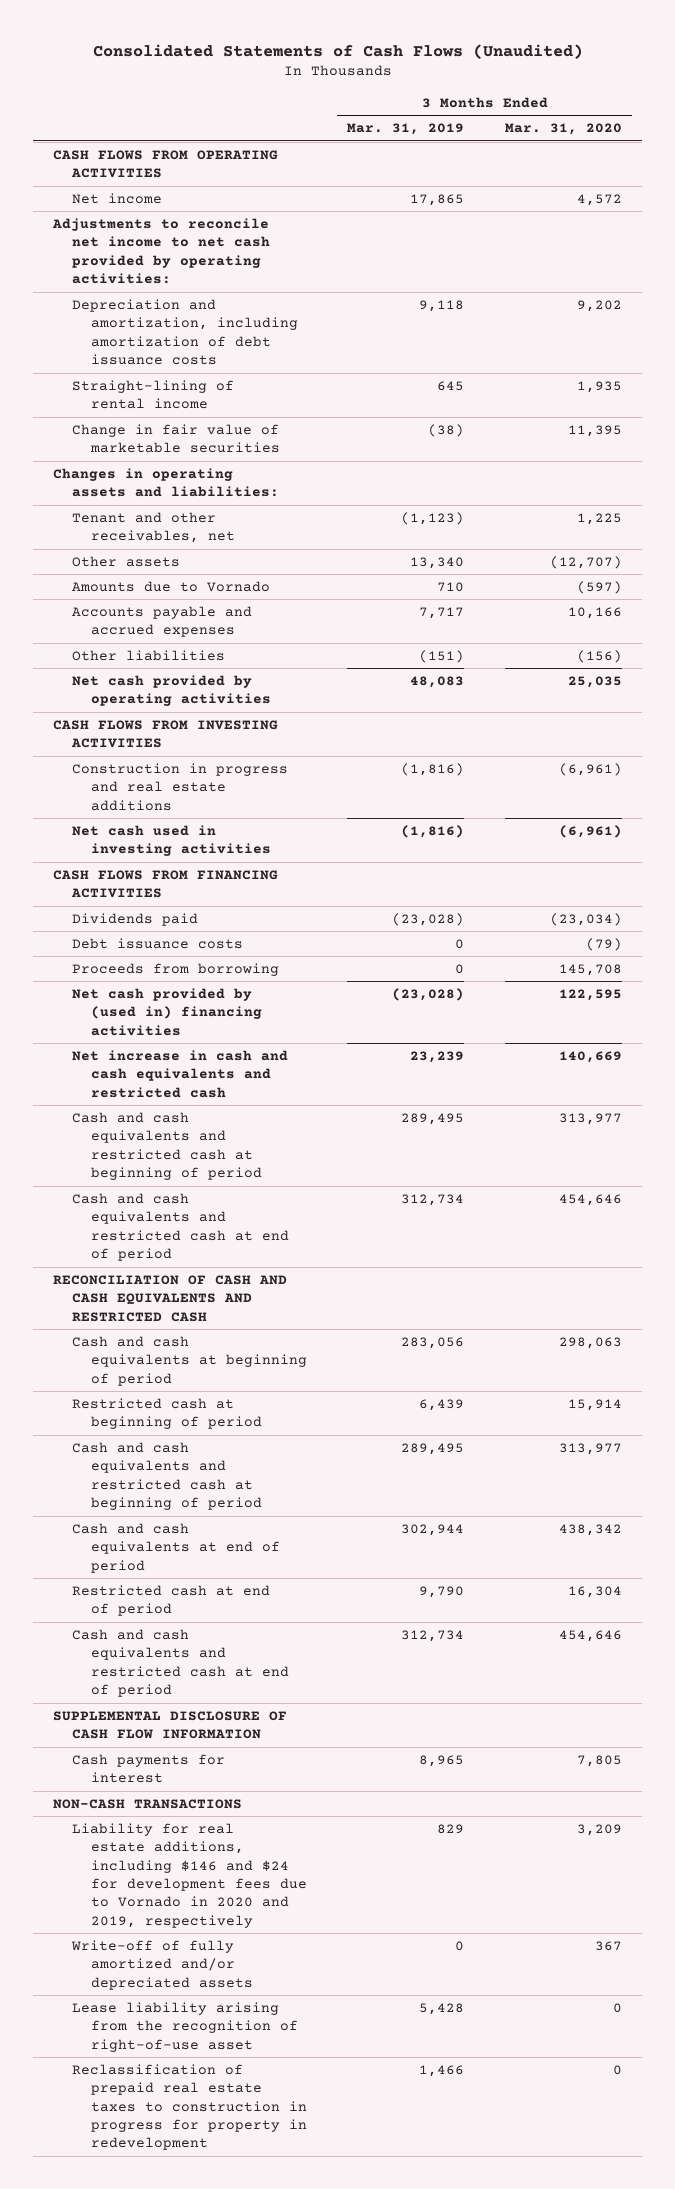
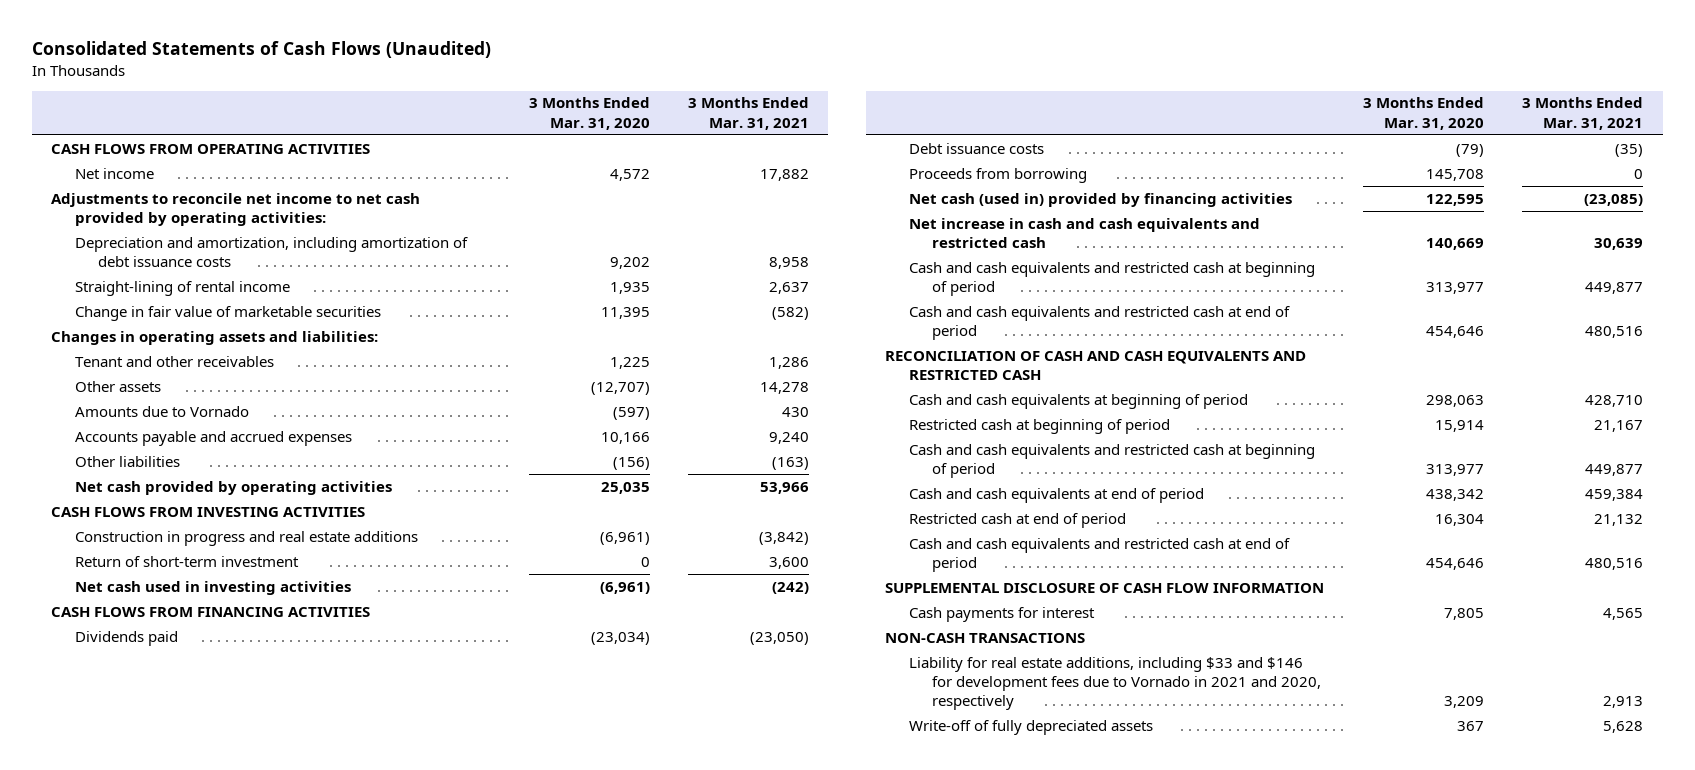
[347,123,465,136] Mar. 31, 2019 -> none
none -> [688,97,810,130] 3 Months Ended Mar. 31, 2021
[72,511,236,544] Tenant and other receivables, net -> [74,355,274,367] Tenant and other receivables
none -> [74,555,299,567] Return of short-term investment
[72,987,263,1036] Net cash provided by (used in) financing activities -> [908,192,1292,207] Net cash (used in) provided by financing activities
[72,2001,299,2052] Lease liability arising from the recognition of right-of-use asset -> none
[72,2063,308,2151] Reclassification of prepaid real estate taxes to construction in progress for property in redevelopment -> none
[72,1822,308,1928] Liability for real estate additions, including $146 and $24 for development fees due to Vornado in 2020 and 2019, respectively -> [908,656,1322,711] Liability for real estate additions, including $33 and $146 for development fees due to Vornado in 2021 and 2020, respectively
[71,1939,254,1990] Write-off of fully amortized and/or depreciated assets -> [908,719,1153,735] Write-off of fully depreciated assets

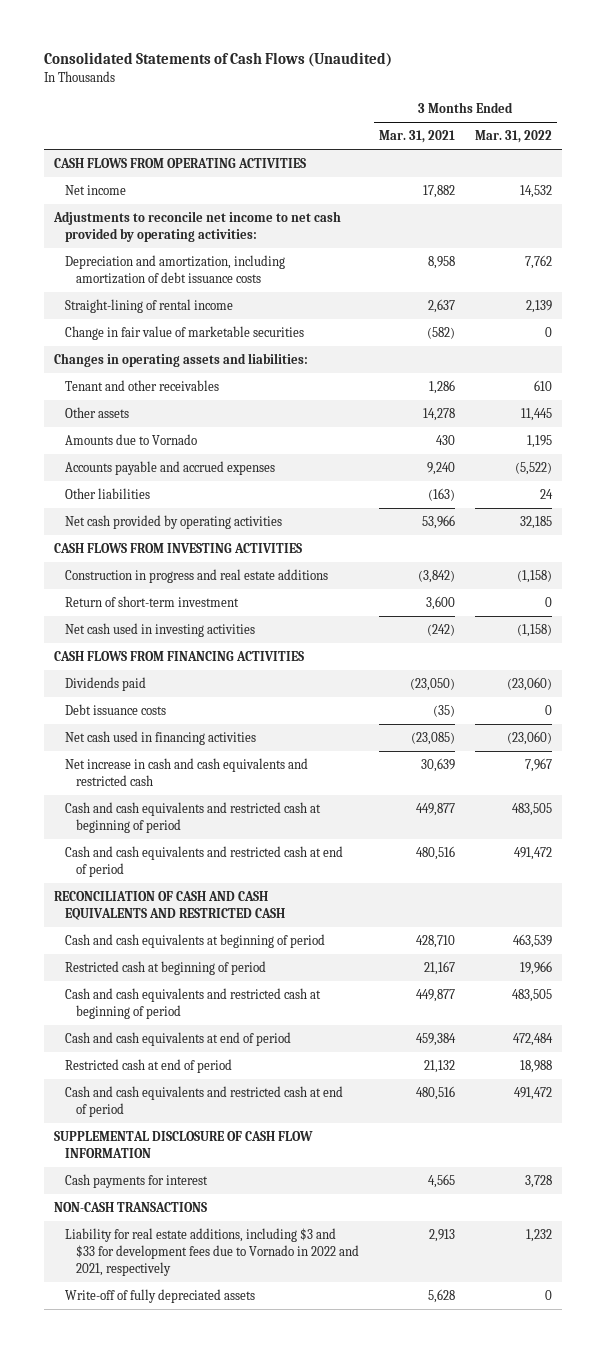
[528,97,650,130] 3 Months Ended Mar. 31, 2020 -> none
none -> [474,130,552,144] Mar. 31, 2022
[908,167,1087,183] Proceeds from borrowing -> none
[908,192,1292,207] Net cash (used in) provided by financing activities -> [64,731,256,746] Net cash used in financing activities
[908,656,1322,711] Liability for real estate additions, including $33 and $146 for development fees due to Vornado in 2021 and 2020, respectively -> [64,1228,359,1276] Liability for real estate additions, including $3 and $33 for development fees due to Vornado in 2022 and 2021, respectively

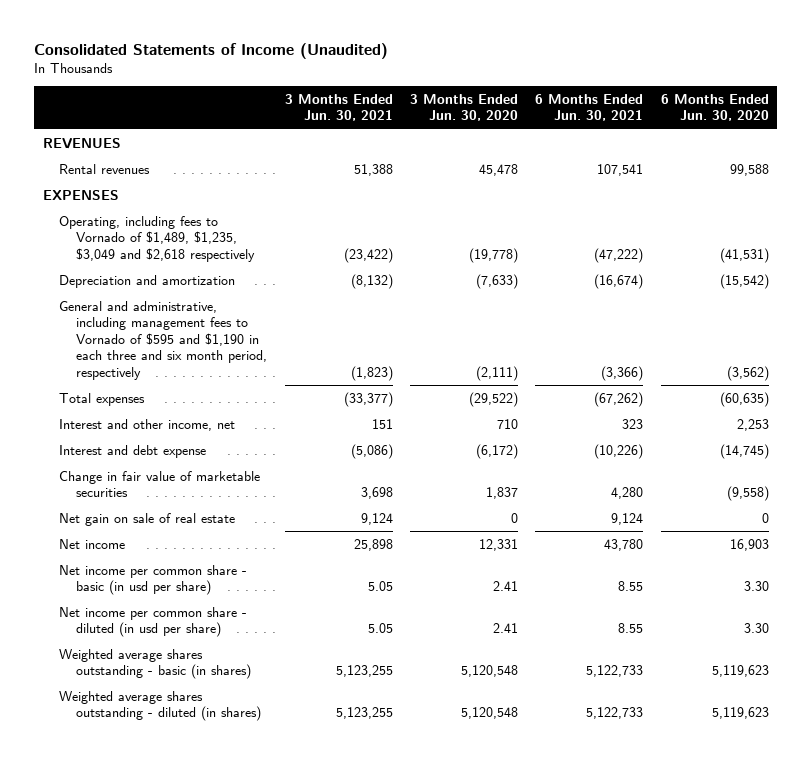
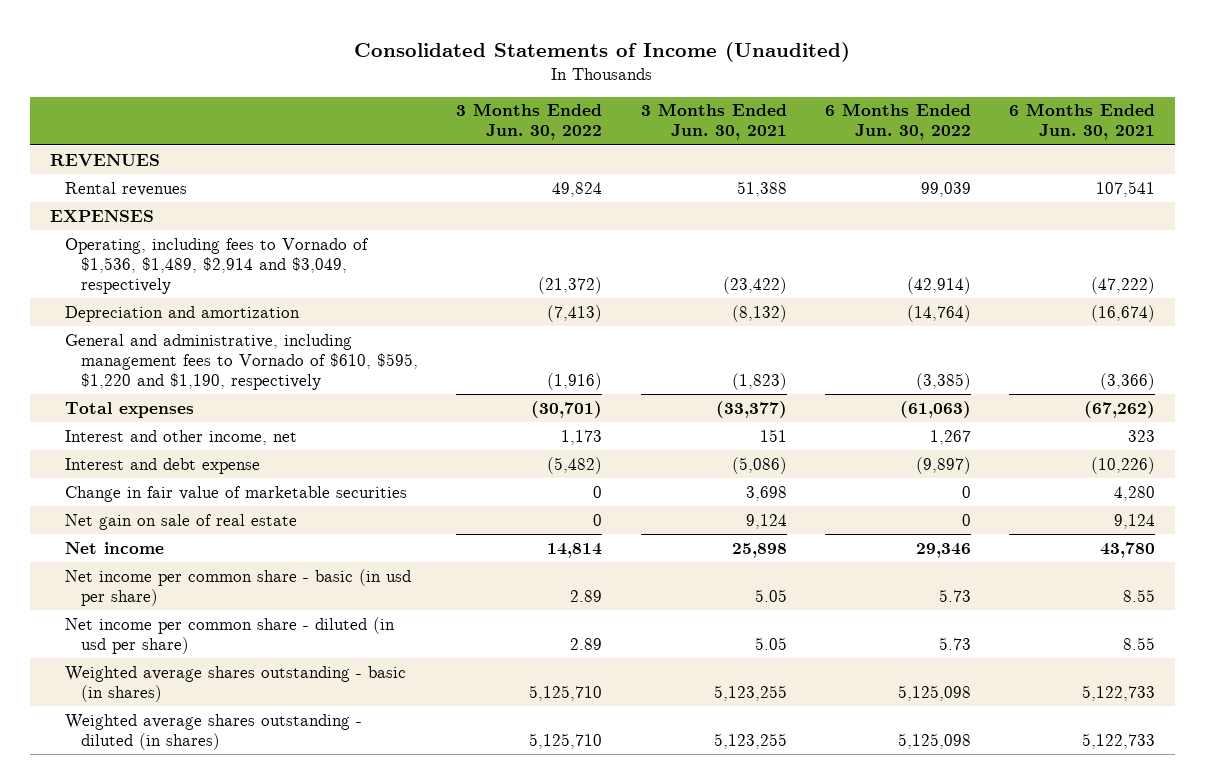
[409,93,518,122] 3 Months Ended Jun. 30, 2020 -> none
[660,93,769,122] 6 Months Ended Jun. 30, 2020 -> none
none -> [456,103,603,141] 3 Months Ended Jun. 30, 2022
none -> [824,103,971,141] 6 Months Ended Jun. 30, 2022
[59,215,256,262] Operating, including fees to Vornado of $1,489, $1,235, $3,049 and $2,618 respectively -> [65,237,370,294] Operating, including fees to Vornado of $1,536, $1,489, $2,914 and $3,049, respectively
[59,300,268,380] General and administrative, including management fees to Vornado of $595 and $1,190 in each three and six month period, respectively -> [65,333,418,390] General and administrative, including management fees to Vornado of $610, $595, $1,220 and $1,190, respectively

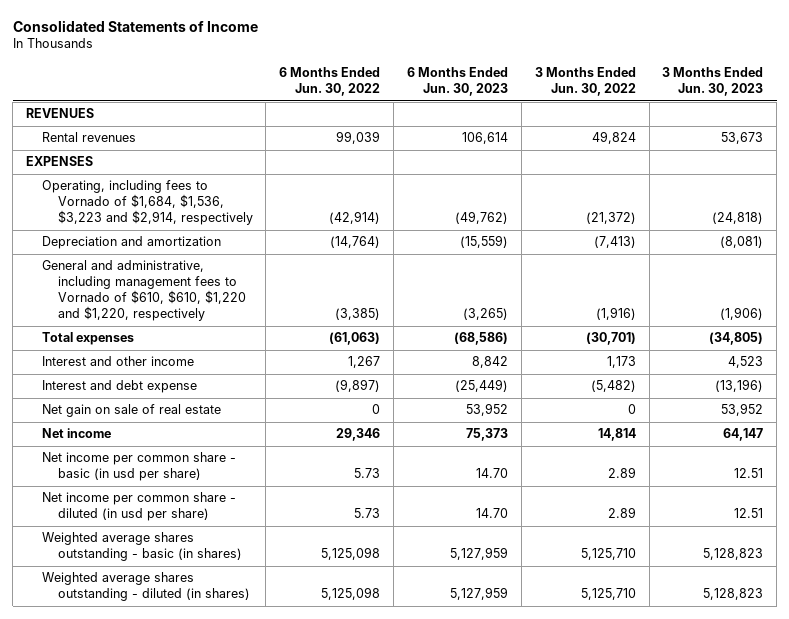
[354,41,851,62] Consolidated Statements of Income (Unaudited) -> [12,19,258,32] Consolidated Statements of Income
[640,103,787,141] 3 Months Ended Jun. 30, 2021 -> none
[1009,103,1156,141] 6 Months Ended Jun. 30, 2021 -> none
none -> [406,67,508,97] 6 Months Ended Jun. 30, 2023
none -> [662,67,764,97] 3 Months Ended Jun. 30, 2023
[65,237,370,294] Operating, including fees to Vornado of $1,536, $1,489, $2,914 and $3,049, respectively -> [41,180,253,226] Operating, including fees to Vornado of $1,684, $1,536, $3,223 and $2,914, respectively
[65,333,418,390] General and administrative, including management fees to Vornado of $610, $595, $1,220 and $1,190, respectively -> [41,260,246,322] General and administrative, including management fees to Vornado of $610, $610, $1,220 and $1,220, respectively
[65,429,298,445] Interest and other income, net -> [41,356,194,367] Interest and other income
[65,485,408,502] Change in fair value of marketable securities -> none

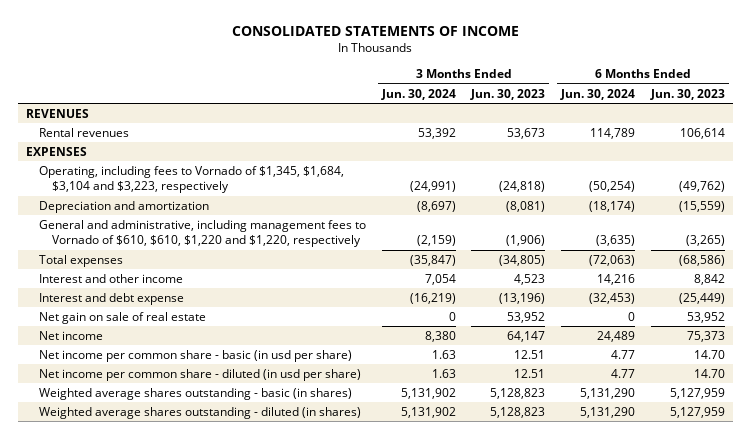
[12,19,258,32] Consolidated Statements of Income -> [232,26,520,37] CONSOLIDATED STATEMENTS OF INCOME
[279,67,381,97] 6 Months Ended Jun. 30, 2022 -> none
[534,67,636,97] 3 Months Ended Jun. 30, 2022 -> none
none -> [380,88,456,100] Jun. 30, 2024
none -> [560,88,636,100] Jun. 30, 2024
[41,180,253,226] Operating, including fees to Vornado of $1,684, $1,536, $3,223 and $2,914, respectively -> [38,165,344,194] Operating, including fees to Vornado of $1,345, $1,684, $3,104 and $3,223, respectively

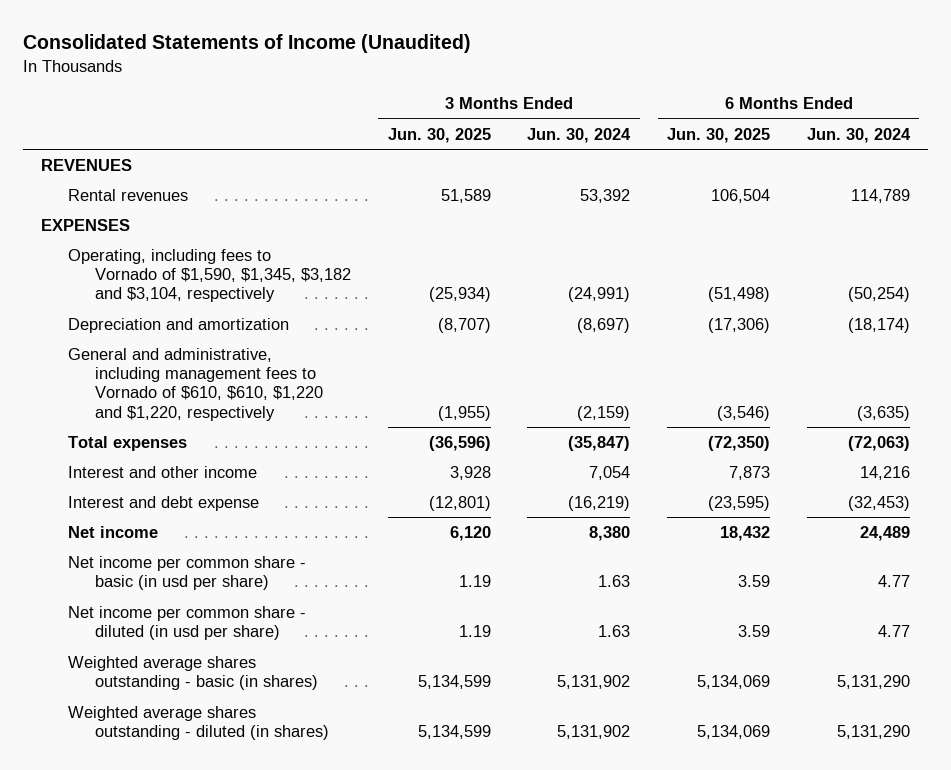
[232,26,520,37] CONSOLIDATED STATEMENTS OF INCOME -> [22,33,471,53] Consolidated Statements of Income (Unaudited)
[470,88,546,100] Jun. 30, 2023 -> none
[649,88,725,100] Jun. 30, 2023 -> none
none -> [387,127,491,143] Jun. 30, 2025
none -> [667,127,771,143] Jun. 30, 2025
[38,165,344,194] Operating, including fees to Vornado of $1,345, $1,684, $3,104 and $3,223, respectively -> [68,248,351,303] Operating, including fees to Vornado of $1,590, $1,345, $3,182 and $3,104, respectively
[38,311,206,324] Net gain on sale of real estate -> none

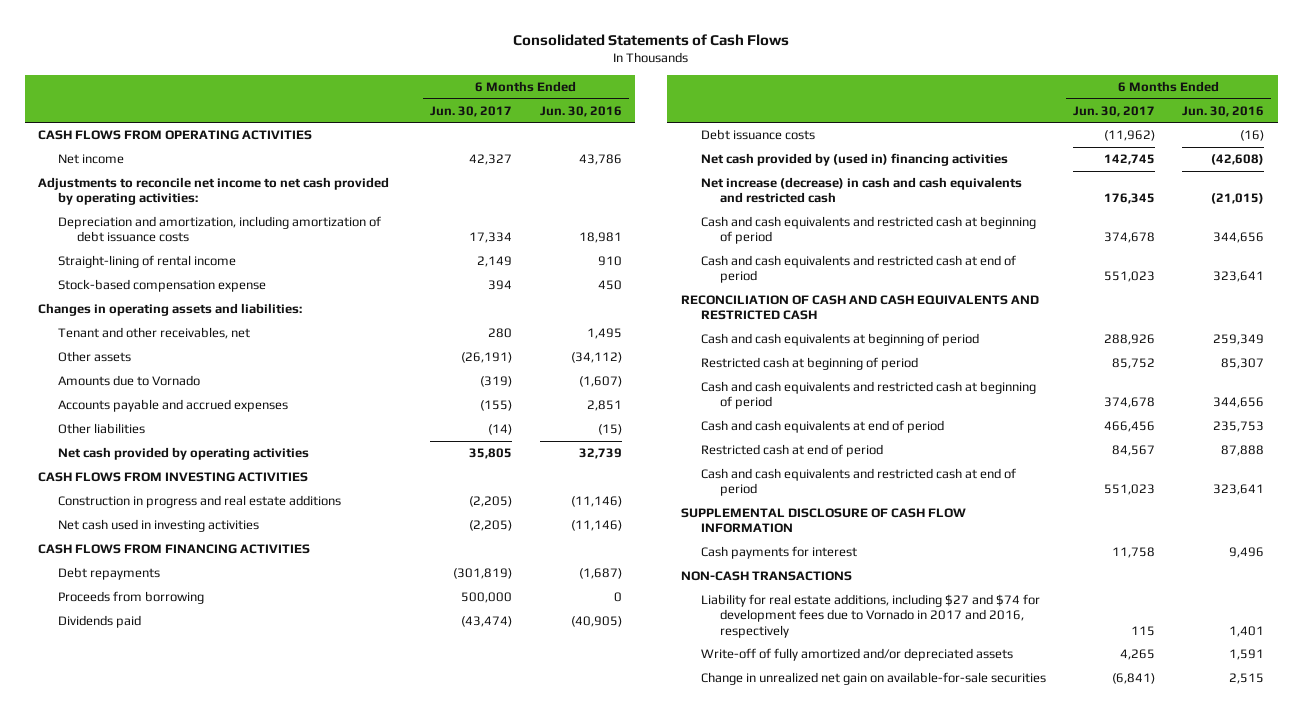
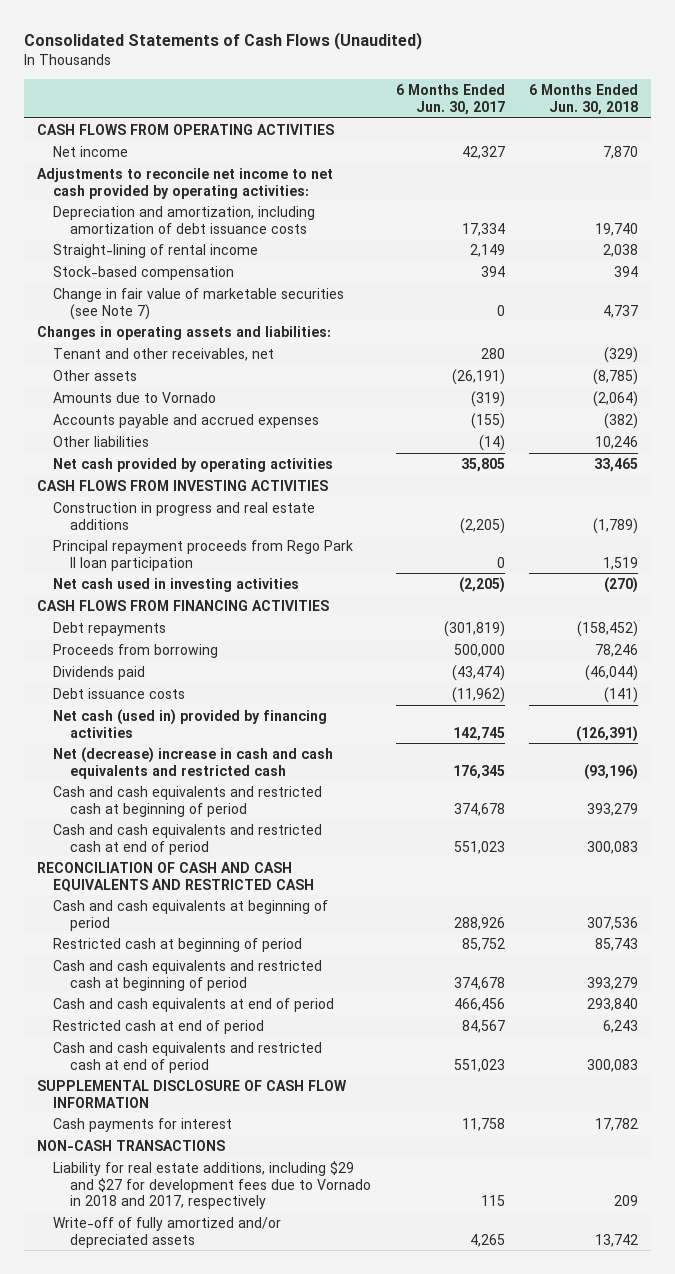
[513,33,790,46] Consolidated Statements of Cash Flows -> [24,32,423,51] Consolidated Statements of Cash Flows (Unaudited)
[539,105,622,117] Jun. 30, 2016 -> none
none -> [529,84,639,115] 6 Months Ended Jun. 30, 2018
[57,279,266,293] Stock-based compensation expense -> [53,265,235,280] Stock-based compensation
none -> [53,287,345,320] Change in fair value of marketable securities (see Note 7)
none -> [53,539,354,571] Principal repayment proceeds from Rego Park II loan participation
[700,153,1008,167] Net cash provided by (used in) financing activities -> [53,708,328,738] Net cash (used in) provided by financing activities
[700,177,1022,204] Net increase (decrease) in cash and cash equivalents and restricted cash -> [53,746,334,779] Net (decrease) increase in cash and cash equivalents and restricted cash
[700,594,1040,638] Liability for real estate additions, including $27 and $74 for development fees due to Vornado in 2017 and 2016, respectively -> [53,1160,372,1210] Liability for real estate additions, including $29 and $27 for development fees due to Vornado in 2018 and 2017, respectively
[700,672,1046,686] Change in unrealized net gain on available-for-sale securities -> none

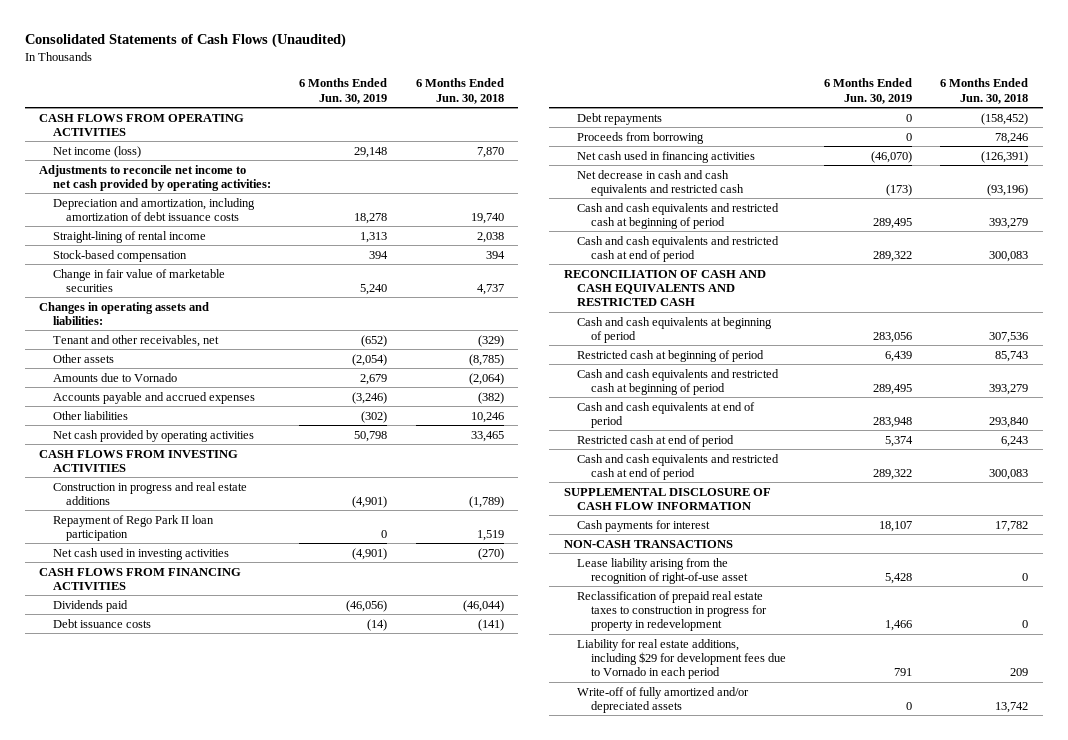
[395,84,505,115] 6 Months Ended Jun. 30, 2017 -> none
none -> [299,78,388,104] 6 Months Ended Jun. 30, 2019
[53,145,129,157] Net income -> [52,145,141,158] Net income (loss)
[53,287,345,320] Change in fair value of marketable securities (see Note 7) -> [52,268,225,293] Change in fair value of marketable securities
[53,539,354,571] Principal repayment proceeds from Rego Park II loan participation -> [52,514,214,542] Repayment of Rego Park II loan participation
[53,621,167,636] Debt repayments -> [577,112,663,125] Debt repayments
[53,643,219,658] Proceeds from borrowing -> [577,131,705,144] Proceeds from borrowing
[53,708,328,738] Net cash (used in) provided by financing activities -> [577,150,756,163] Net cash used in financing activities
[53,746,334,779] Net (decrease) increase in cash and cash equivalents and restricted cash -> [577,169,744,197] Net decrease in cash and cash equivalents and restricted cash
none -> [577,557,748,585] Lease liability arising from the recognition of right-of-use asset
none -> [577,590,767,632] Reclassification of prepaid real estate taxes to construction in progress for property in redevelopment
[53,1160,372,1210] Liability for real estate additions, including $29 and $27 for development fees due to Vornado in 2018 and 2017, respectively -> [577,638,786,680] Liability for real estate additions, including $29 for development fees due to Vornado in each period

